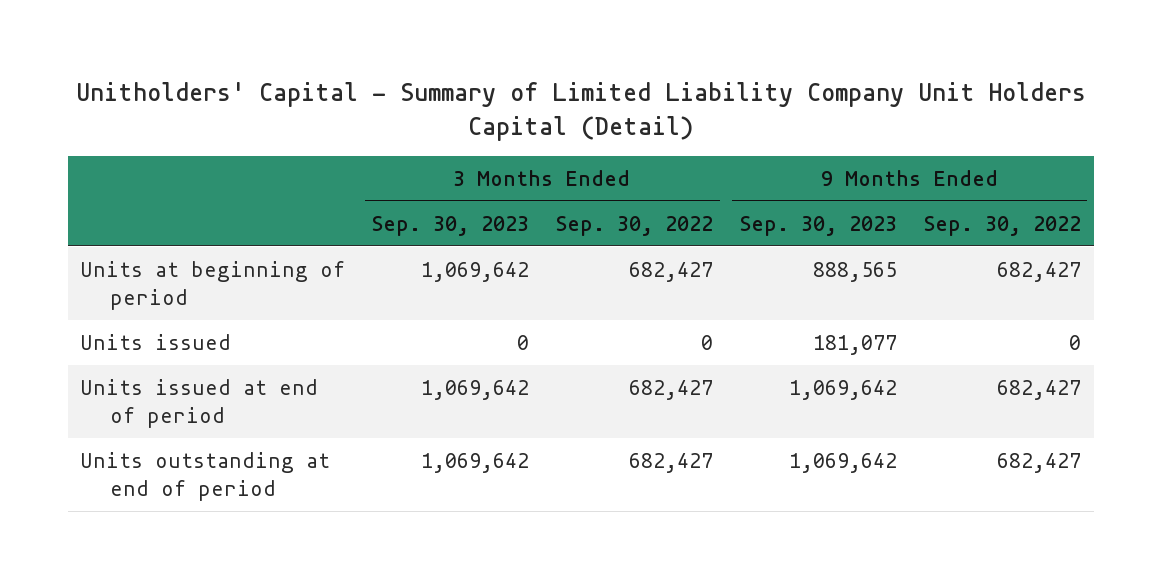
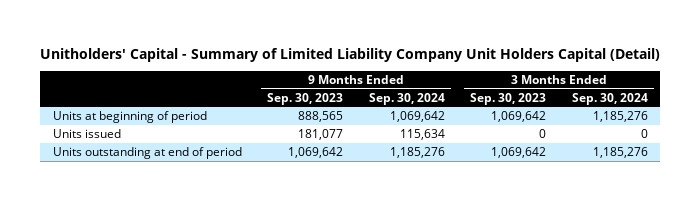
[555,215,714,236] Sep. 30, 2022 -> none
[922,215,1081,236] Sep. 30, 2022 -> none
none -> [368,92,445,105] Sep. 30, 2024
none -> [571,92,648,105] Sep. 30, 2024
[80,378,319,428] Units issued at end of period -> none

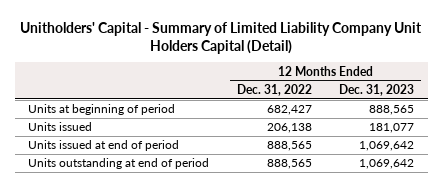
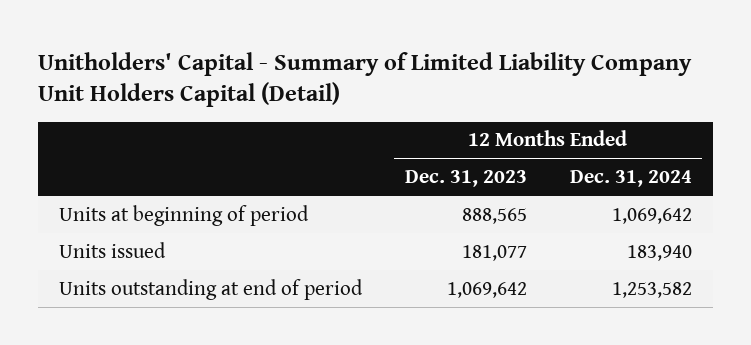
[236,83,312,96] Dec. 31, 2022 -> none
none -> [569,169,692,187] Dec. 31, 2024
[28,140,180,152] Units issued at end of period -> none

